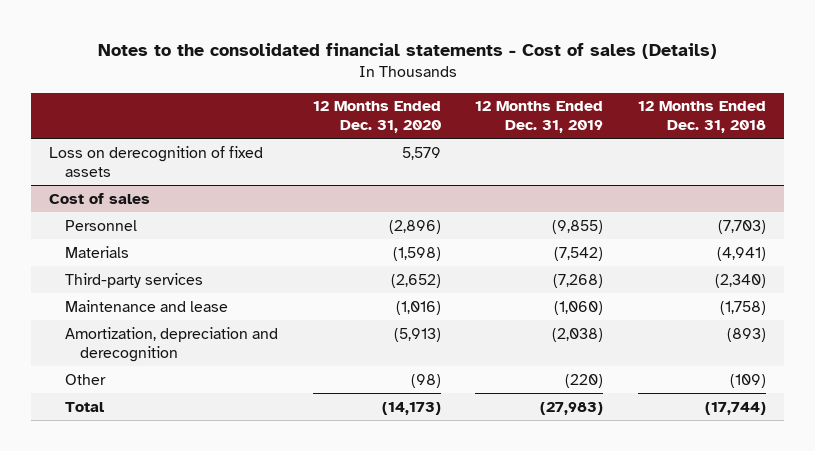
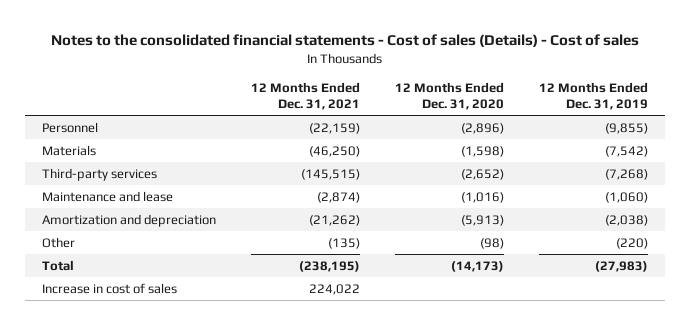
[97,42,717,59] Notes to the consolidated financial statements - Cost of sales (Details) -> [51,34,640,48] Notes to the consolidated financial statements - Cost of sales (Details) - Cost of sales
[638,101,767,134] 12 Months Ended Dec. 31, 2018 -> none
none -> [251,81,361,111] 12 Months Ended Dec. 31, 2021
[48,145,263,177] Loss on derecognition of fixed assets -> none
[48,192,150,204] Cost of sales -> none
[64,326,278,362] Amortization, depreciation and derecognition -> [42,213,217,227] Amortization and depreciation
none -> [42,282,178,294] Increase in cost of sales

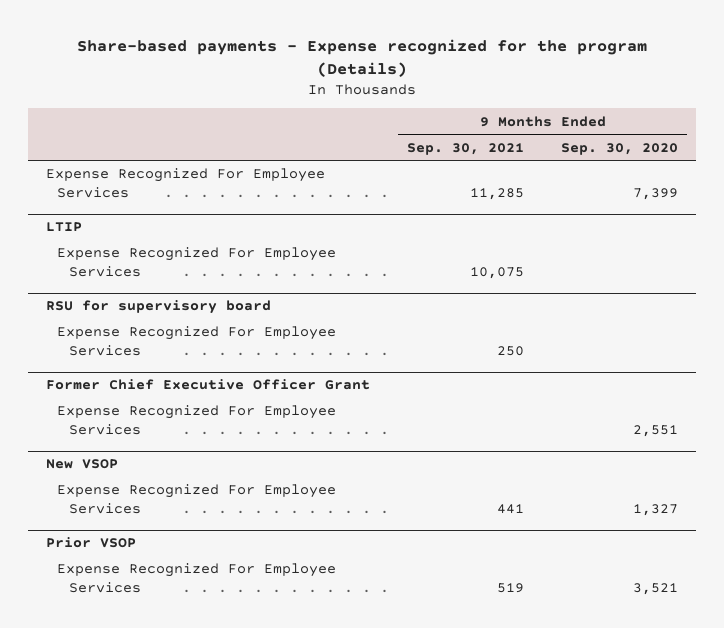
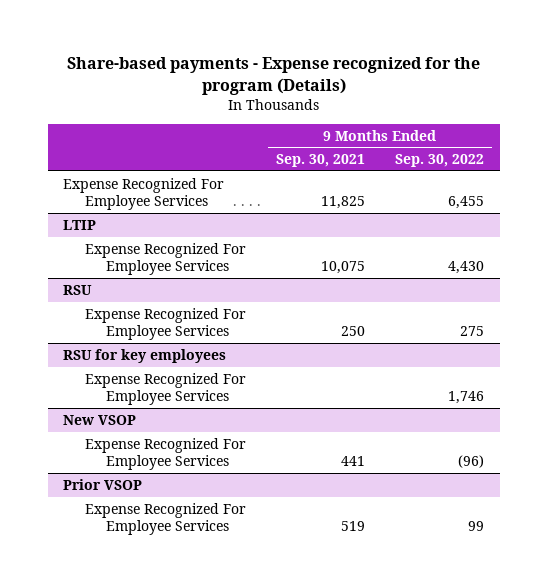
[560,142,678,155] Sep. 30, 2020 -> none
none -> [395,154,485,168] Sep. 30, 2022
[470,187,525,200] 11,285 -> [320,196,365,210] 11,825
[46,300,272,315] RSU for supervisory board -> none
none -> [62,284,92,295] RSU
[46,379,371,391] Former Chief Executive Officer Grant -> none
none -> [62,348,226,363] RSU for key employees

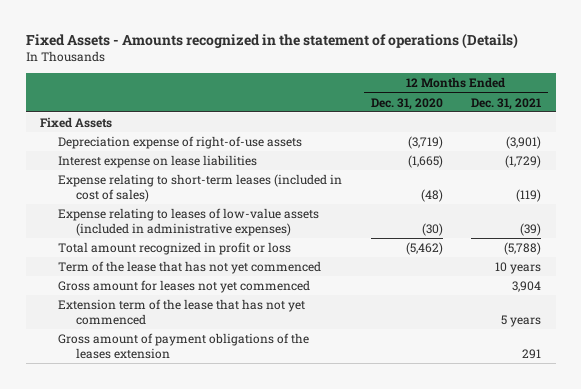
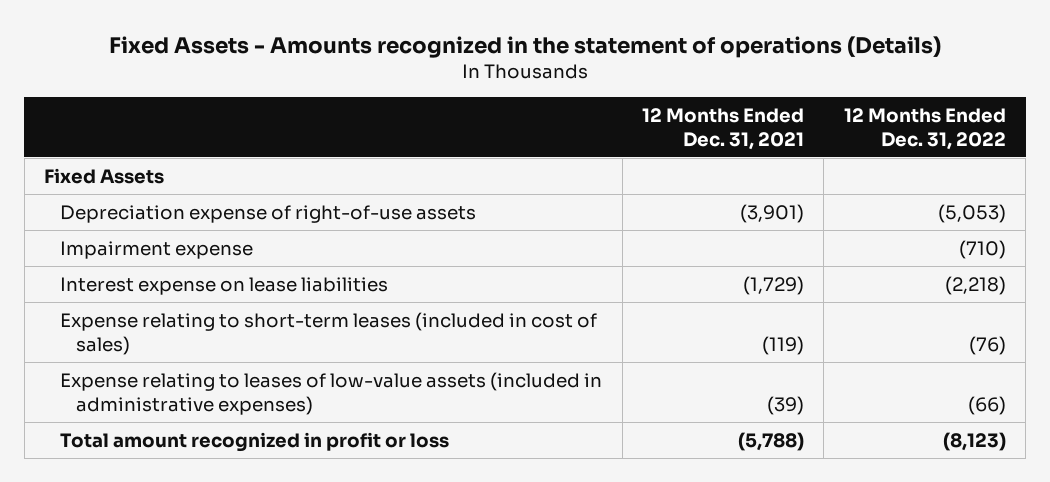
[370,97,443,110] Dec. 31, 2020 -> none
none -> [843,107,1006,150] 12 Months Ended Dec. 31, 2022
none -> [60,240,254,259] Impairment expense
[58,260,322,274] Term of the lease that has not yet commenced -> none
[58,279,311,293] Gross amount for leases not yet commenced -> none
[58,298,306,326] Extension term of the lease that has not yet commenced -> none
[58,332,310,360] Gross amount of payment obligations of the leases extension -> none

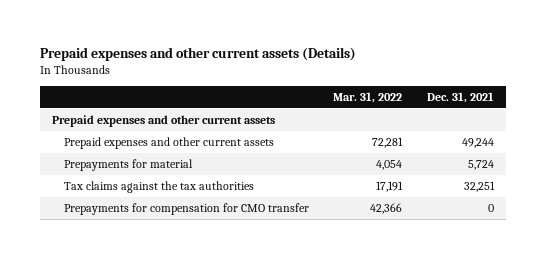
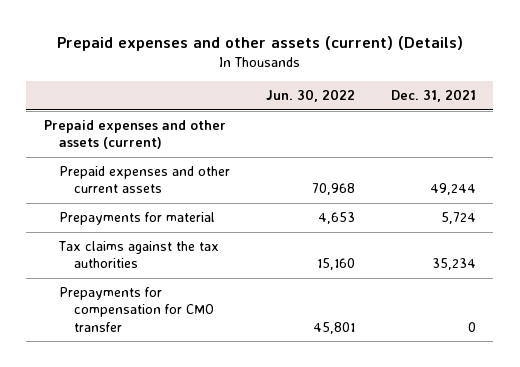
[40,47,357,62] Prepaid expenses and other current assets (Details) -> [56,36,463,52] Prepaid expenses and other assets (current) (Details)
[333,92,403,104] Mar. 31, 2022 -> none
none -> [265,89,355,103] Jun. 30, 2022
[52,114,276,127] Prepaid expenses and other current assets -> [44,120,227,150] Prepaid expenses and other assets (current)
[463,180,495,192] 32,251 -> [431,258,476,271] 35,234

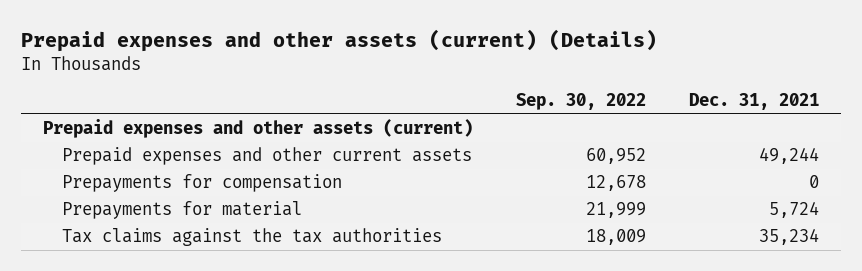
[265,89,355,103] Jun. 30, 2022 -> none
none -> [516,93,647,111] Sep. 30, 2022
none -> [62,174,343,193] Prepayments for compensation
[59,287,214,332] Prepayments for compensation for CMO transfer -> none

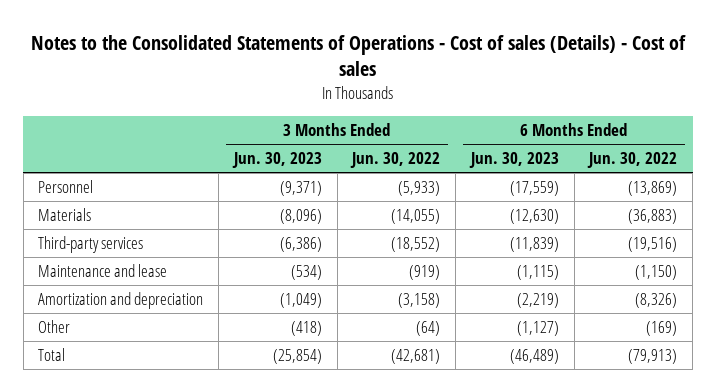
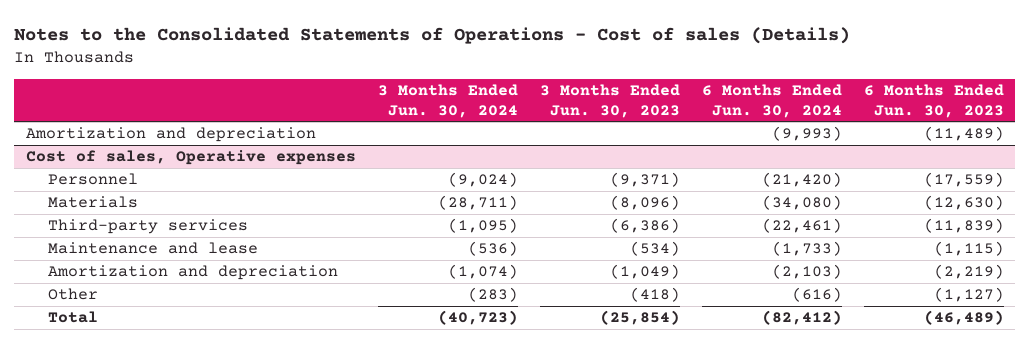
[30,34,686,77] Notes to the Consolidated Statements of Operations - Cost of sales (Details) - Cost of sales -> [14,27,851,45] Notes to the Consolidated Statements of Operations - Cost of sales (Details)
[350,152,441,169] Jun. 30, 2022 -> none
[587,152,678,169] Jun. 30, 2022 -> none
none -> [377,84,518,118] 3 Months Ended Jun. 30, 2024
none -> [701,84,842,118] 6 Months Ended Jun. 30, 2024
none -> [25,127,316,143] Amortization and depreciation
none -> [25,150,356,166] Cost of sales, Operative expenses

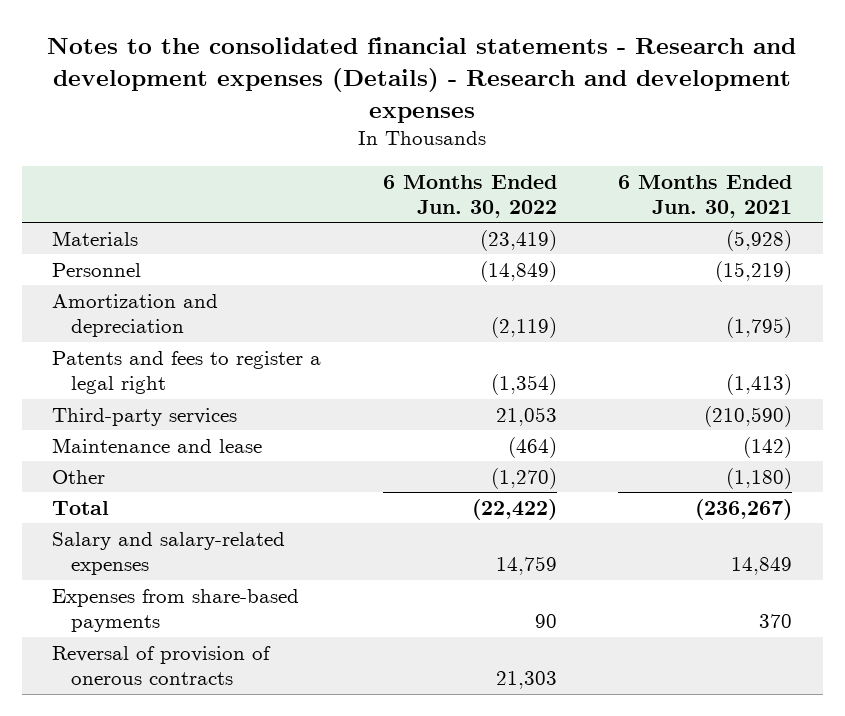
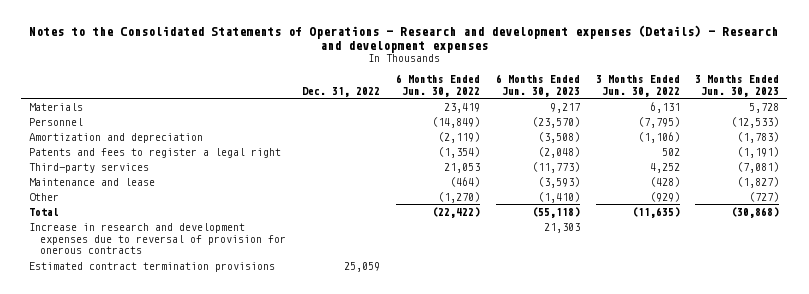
[47,36,797,123] Notes to the consolidated financial statements - Research and development expenses (Details) - Research and development expenses -> [29,24,779,53] Notes to the Consolidated Statements of Operations - Research and development expenses (Details) - Research and development expenses
[618,174,793,219] 6 Months Ended Jun. 30, 2021 -> none
none -> [302,86,381,97] Dec. 31, 2022
none -> [495,74,580,97] 6 Months Ended Jun. 30, 2023
none -> [595,75,680,97] 3 Months Ended Jun. 30, 2022
none -> [695,75,780,97] 3 Months Ended Jun. 30, 2023
[479,229,557,251] (23,419) -> [443,102,480,113] 23,419
[52,531,286,576] Salary and salary-related expenses -> none
[52,588,300,633] Expenses from share-based payments -> none
[52,645,272,686] Reversal of provision of onerous contracts -> none
none -> [29,222,287,255] Increase in research and development expenses due to reversal of provision for onerous contracts
none -> [29,261,276,272] Estimated contract termination provisions

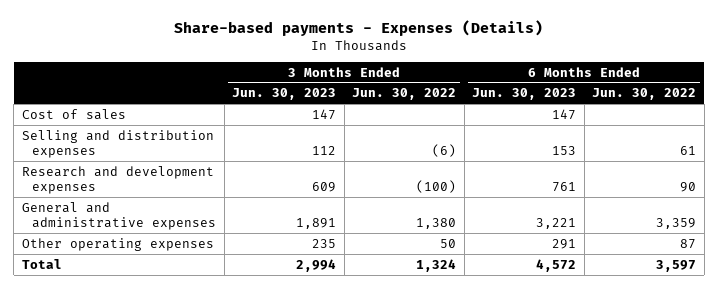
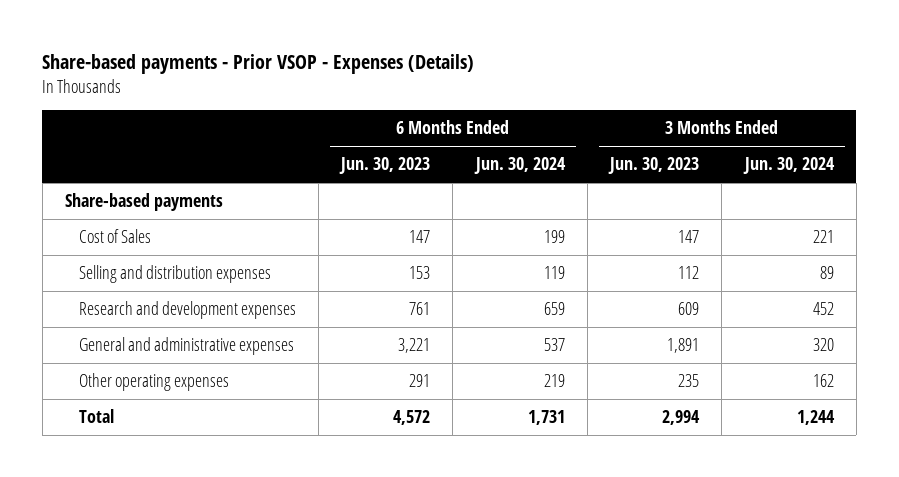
[173,19,543,36] Share-based payments - Expenses (Details) -> [42,54,475,75] Share-based payments - Prior VSOP - Expenses (Details)
[352,88,457,101] Jun. 30, 2022 -> none
[592,88,697,101] Jun. 30, 2022 -> none
none -> [473,157,566,175] Jun. 30, 2024
none -> [742,157,835,175] Jun. 30, 2024
none -> [64,193,223,212] Share-based payments
[21,108,126,120] Cost of sales -> [78,229,151,244] Cost of Sales

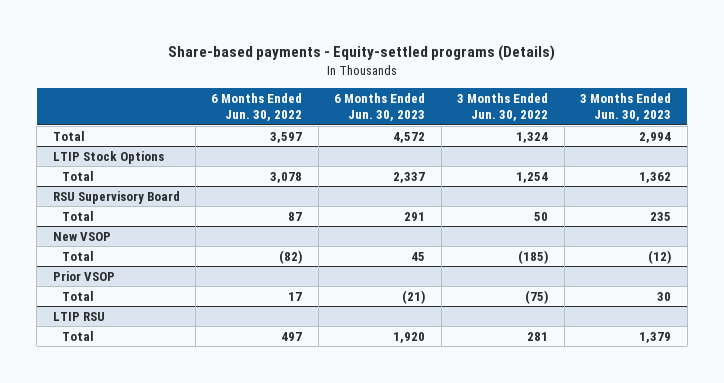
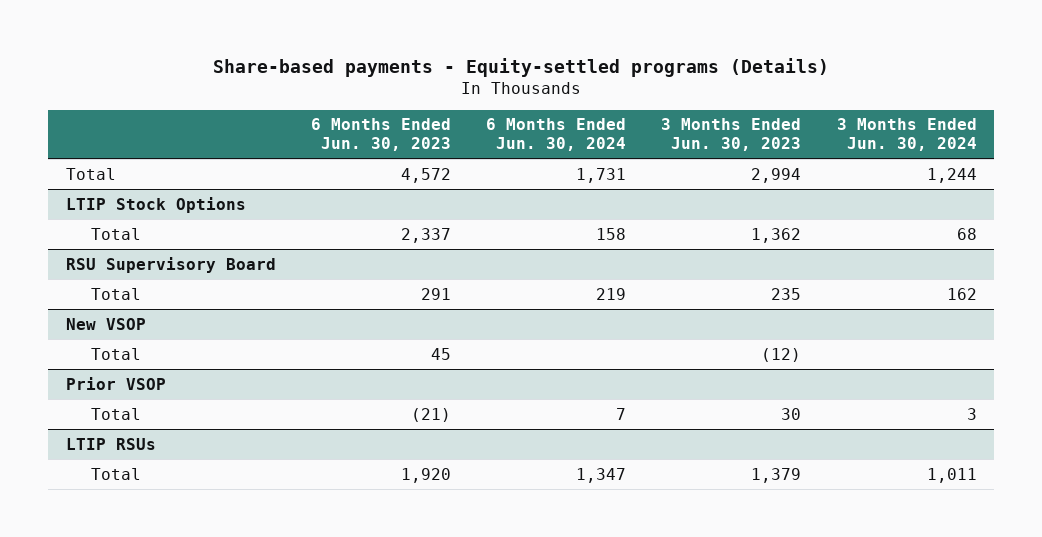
[211,92,303,122] 6 Months Ended Jun. 30, 2022 -> none
[457,92,549,122] 3 Months Ended Jun. 30, 2022 -> none
none -> [486,118,627,152] 6 Months Ended Jun. 30, 2024
none -> [836,118,977,152] 3 Months Ended Jun. 30, 2024
[52,311,105,321] LTIP RSU -> [65,437,156,450] LTIP RSUs

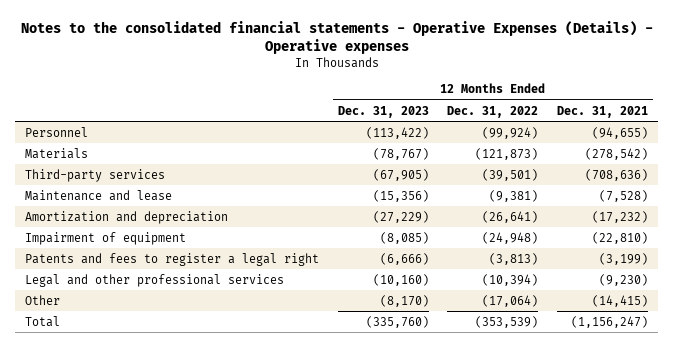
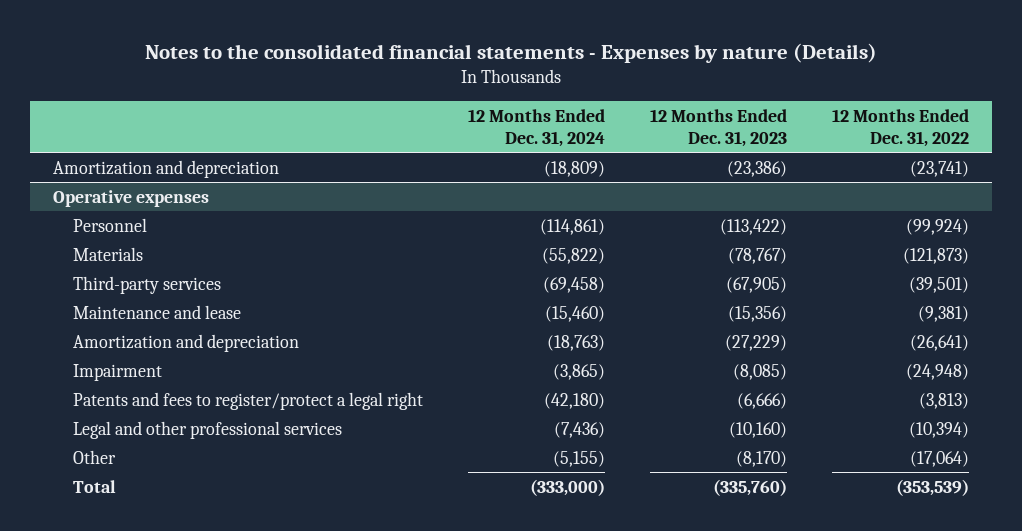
[20,21,653,55] Notes to the consolidated financial statements - Operative Expenses (Details) - Operative expenses -> [145,42,878,63] Notes to the consolidated financial statements - Expenses by nature (Details)
[557,105,649,118] Dec. 31, 2021 -> none
none -> [467,108,605,147] 12 Months Ended Dec. 31, 2024
none -> [53,159,280,178] Amortization and depreciation
none -> [53,189,210,207] Operative expenses
[24,231,186,245] Impairment of equipment -> [72,363,162,381] Impairment
[24,252,319,266] Patents and fees to register a legal right -> [72,391,423,410] Patents and fees to register/protect a legal right

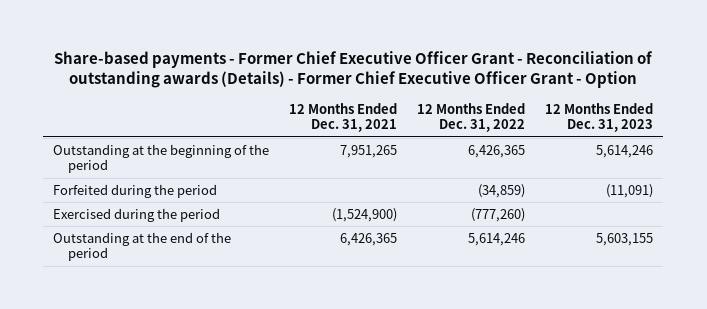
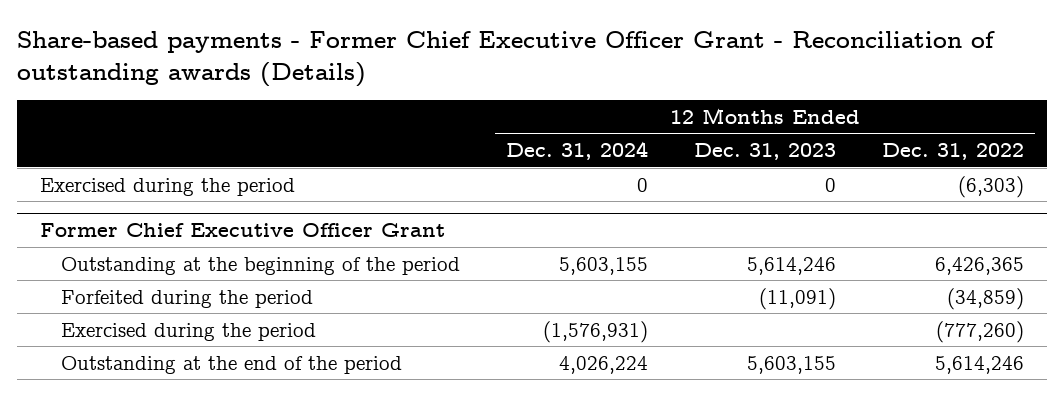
[54,50,654,88] Share-based payments - Former Chief Executive Officer Grant - Reconciliation of outstanding awards (Details) - Former Chief Executive Officer Grant - Option -> [16,31,995,87] Share-based payments - Former Chief Executive Officer Grant - Reconciliation of outstanding awards (Details)
[289,102,398,133] 12 Months Ended Dec. 31, 2021 -> none
none -> [506,140,649,160] Dec. 31, 2024
none -> [39,177,295,196] Exercised during the period
none -> [39,222,445,237] Former Chief Executive Officer Grant

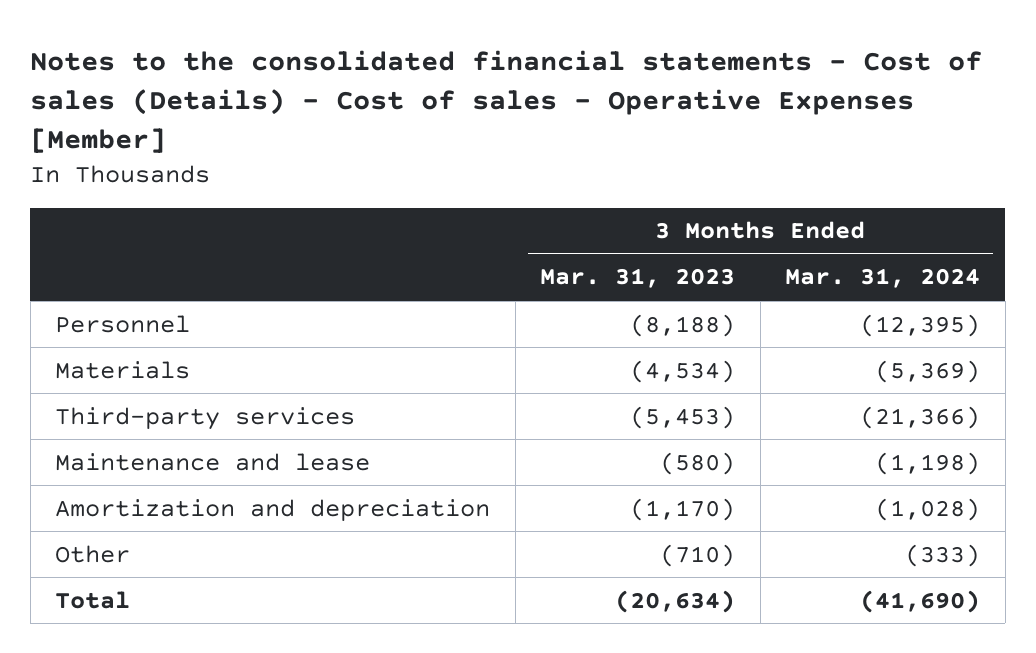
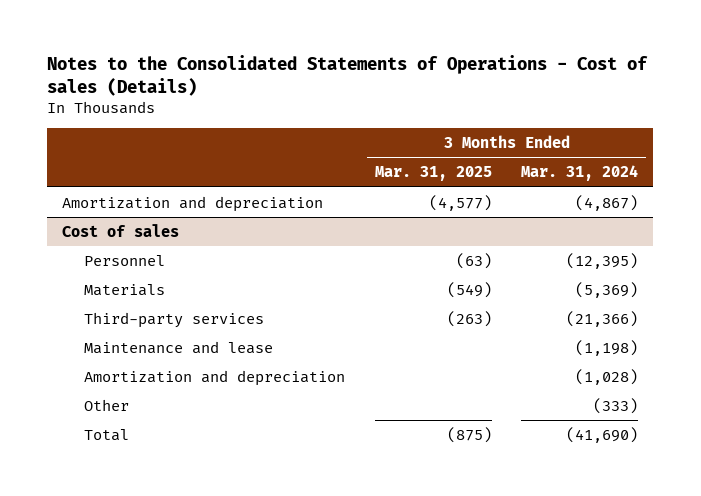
[30,49,983,154] Notes to the consolidated financial statements - Cost of sales (Details) - Cost of sales - Operative Expenses [Member] -> [47,55,649,97] Notes to the Consolidated Statements of Operations - Cost of sales (Details)
[540,268,736,289] Mar. 31, 2023 -> none
none -> [374,166,492,182] Mar. 31, 2025
none -> [62,195,324,212] Amortization and depreciation
none -> [62,223,180,237] Cost of sales

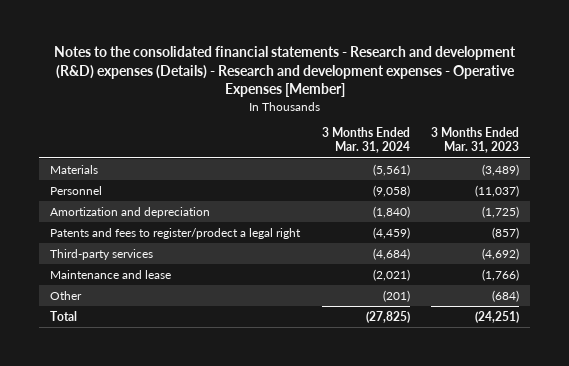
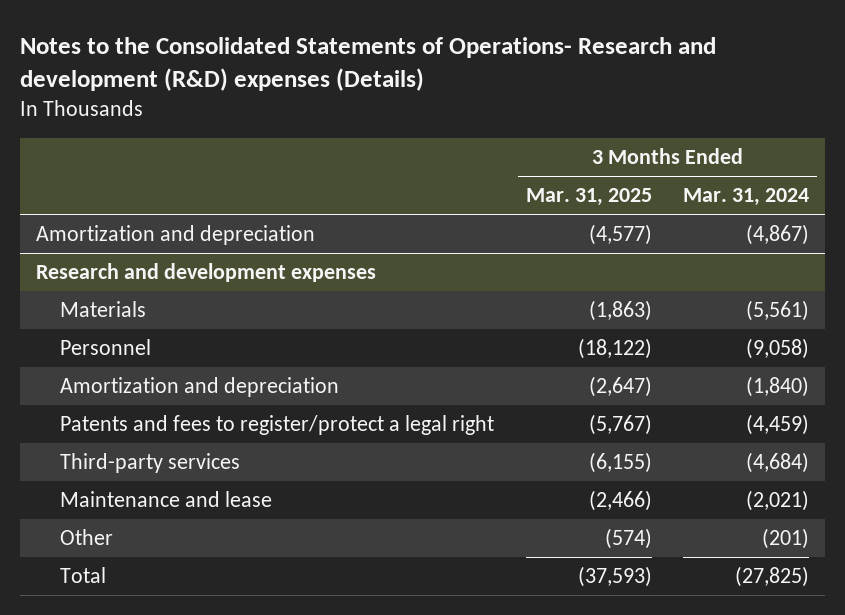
[53,46,516,98] Notes to the consolidated financial statements - Research and development (R&D) expenses (Details) - Research and development expenses - Operative Expenses [Member] -> [20,36,717,92] Notes to the Consolidated Statements of Operations- Research and development (R&D) expenses (Details)
[431,127,520,154] 3 Months Ended Mar. 31, 2023 -> none
none -> [525,188,652,207] Mar. 31, 2025
none -> [36,225,316,246] Amortization and depreciation
none -> [36,263,377,283] Research and development expenses
[49,227,301,239] Patents and fees to register/prodect a legal right -> [60,415,495,436] Patents and fees to register/protect a legal right

